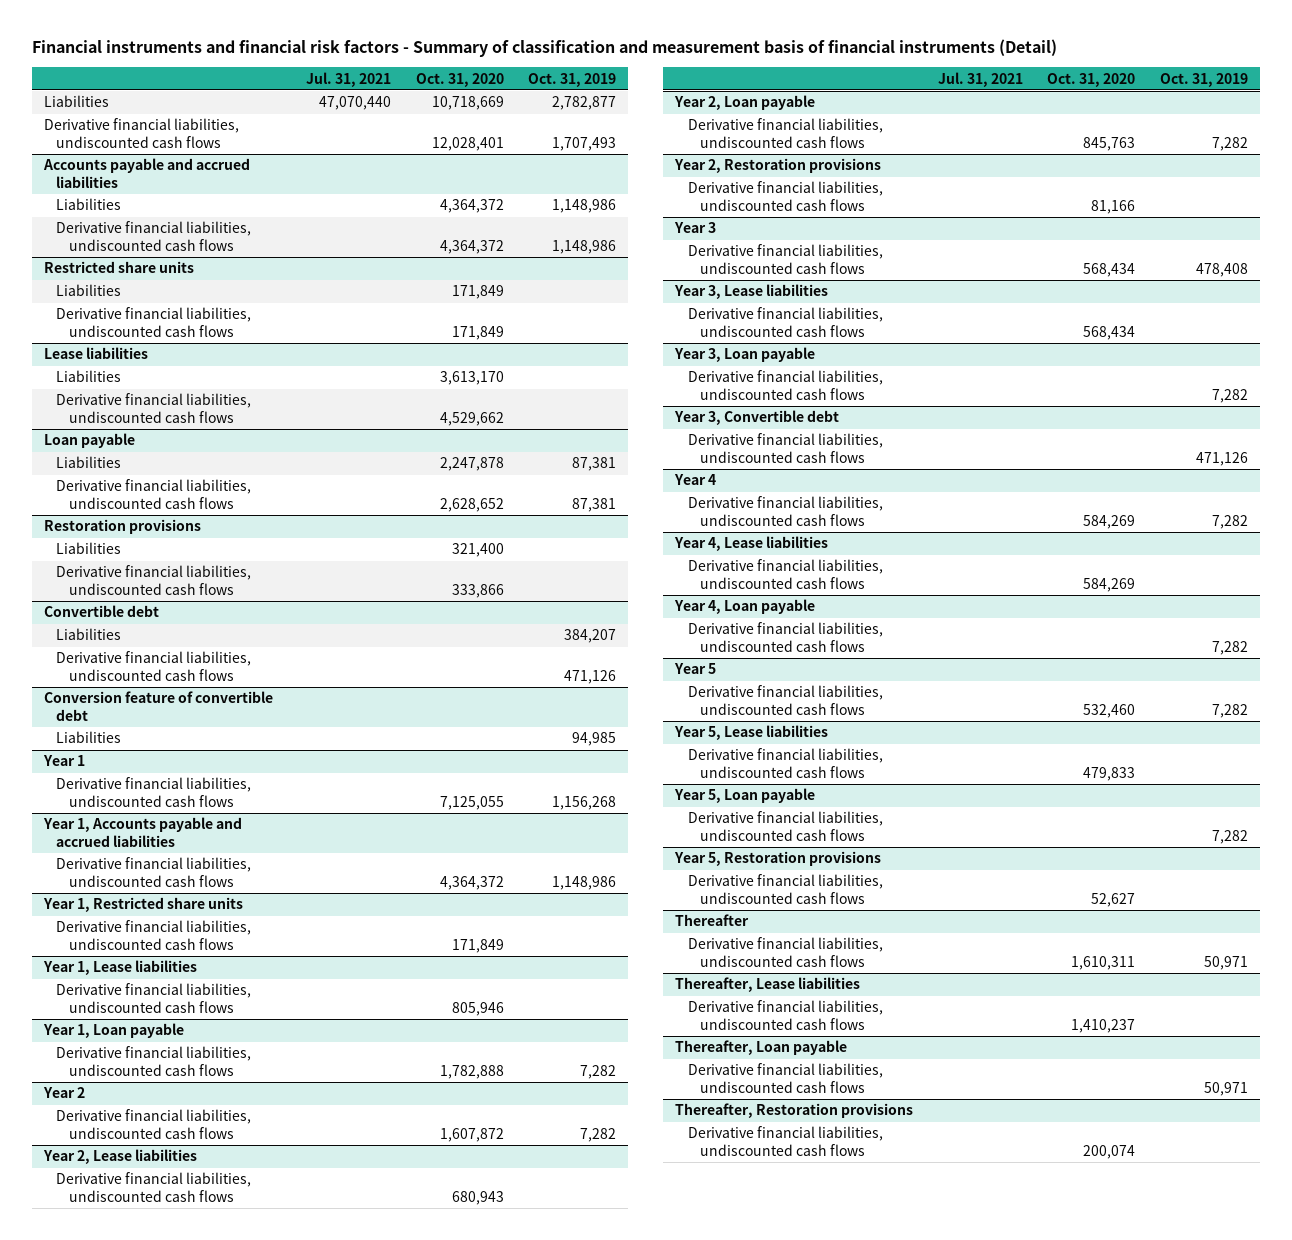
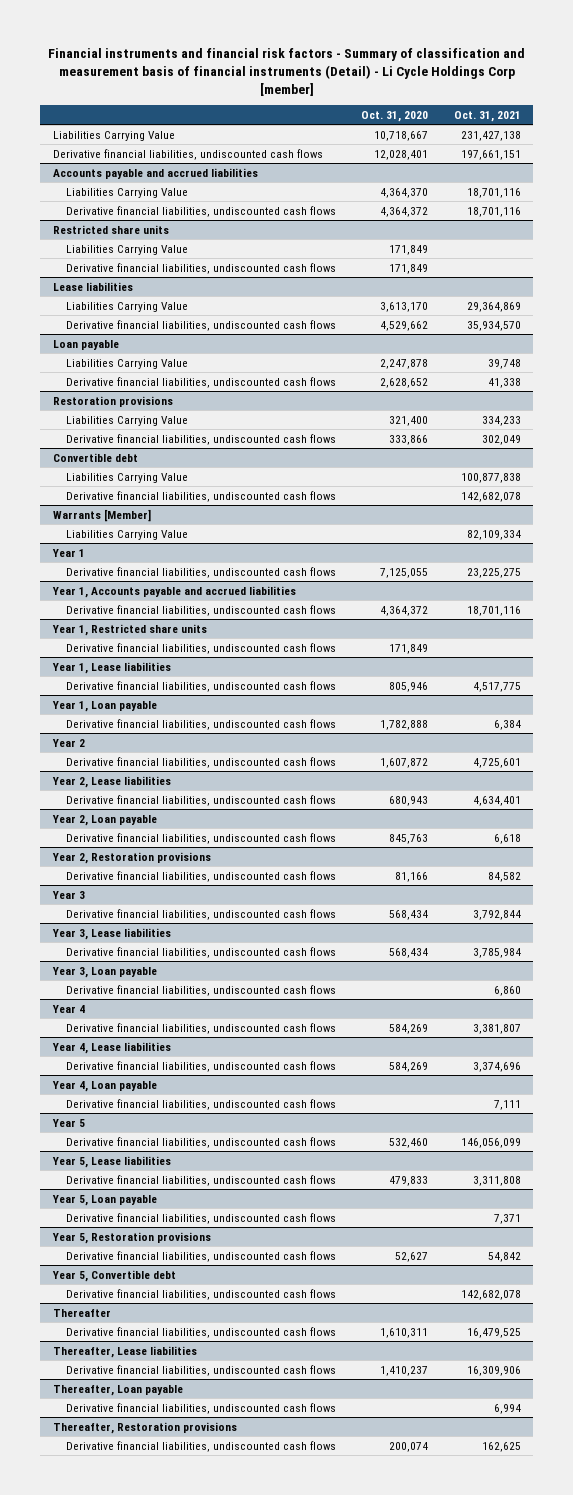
[31,39,1057,58] Financial instruments and financial risk factors - Summary of classification and measurement basis of financial instruments (Detail) -> [47,47,525,96] Financial instruments and financial risk factors - Summary of classification and measurement basis of financial instruments (Detail) - Li Cycle Holdings Corp [member]
[306,71,392,87] Jul. 31, 2021 -> none
[528,72,617,87] Oct. 31, 2019 -> none
none -> [453,110,521,122] Oct. 31, 2021
[44,95,110,108] Liabilities -> none
none -> [52,130,175,141] Liabilities Carrying Value
[56,198,122,211] Liabilities -> none
none -> [65,187,188,198] Liabilities Carrying Value
[56,284,122,297] Liabilities -> [65,244,188,255] Liabilities Carrying Value
[56,370,122,383] Liabilities -> [65,301,188,312] Liabilities Carrying Value
[56,456,122,469] Liabilities -> [65,358,188,369] Liabilities Carrying Value
[56,542,122,555] Liabilities -> [65,415,188,426] Liabilities Carrying Value
[56,628,122,641] Liabilities -> none
none -> [65,472,188,483] Liabilities Carrying Value
[44,691,274,721] Conversion feature of convertible debt -> none
[56,731,122,744] Liabilities -> none
none -> [52,508,151,522] Warrants [Member]
none -> [65,529,188,540] Liabilities Carrying Value
[674,410,840,426] Year 3, Convertible debt -> none
[687,433,883,463] Derivative financial liabilities, undiscounted cash flows -> none
none -> [51,1269,176,1282] Year 5, Convertible debt
none -> [65,1288,336,1300] Derivative financial liabilities, undiscounted cash flows

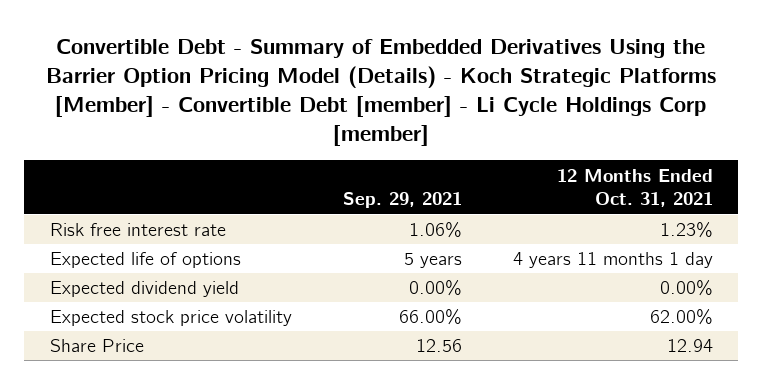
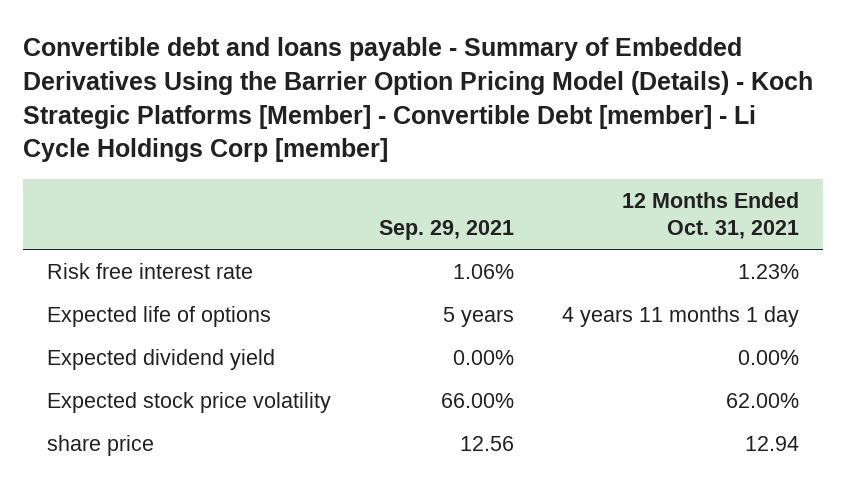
[46,38,717,147] Convertible Debt - Summary of Embedded Derivatives Using the Barrier Option Pricing Model (Details) - Koch Strategic Platforms [Member] - Convertible Debt [member] - Li Cycle Holdings Corp [member] -> [22,37,813,163] Convertible debt and loans payable - Summary of Embedded Derivatives Using the Barrier Option Pricing Model (Details) - Koch Strategic Platforms [Member] - Convertible Debt [member] - Li Cycle Holdings Corp [member]
[49,339,144,353] Share Price -> [46,435,154,457] share price

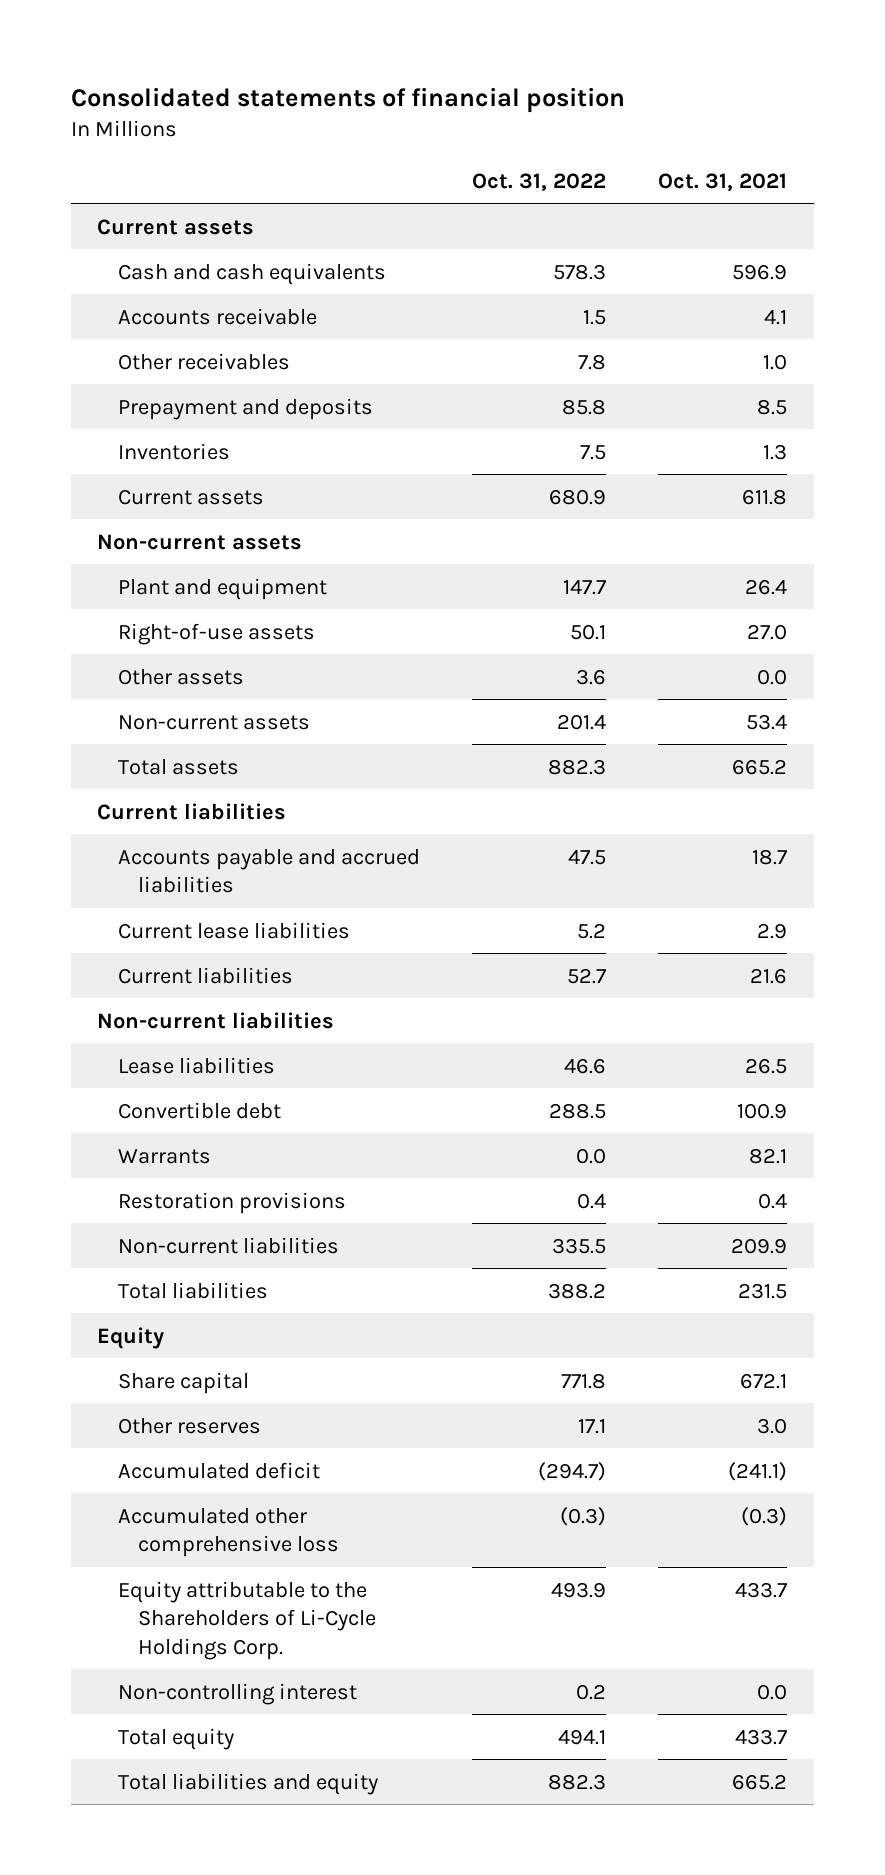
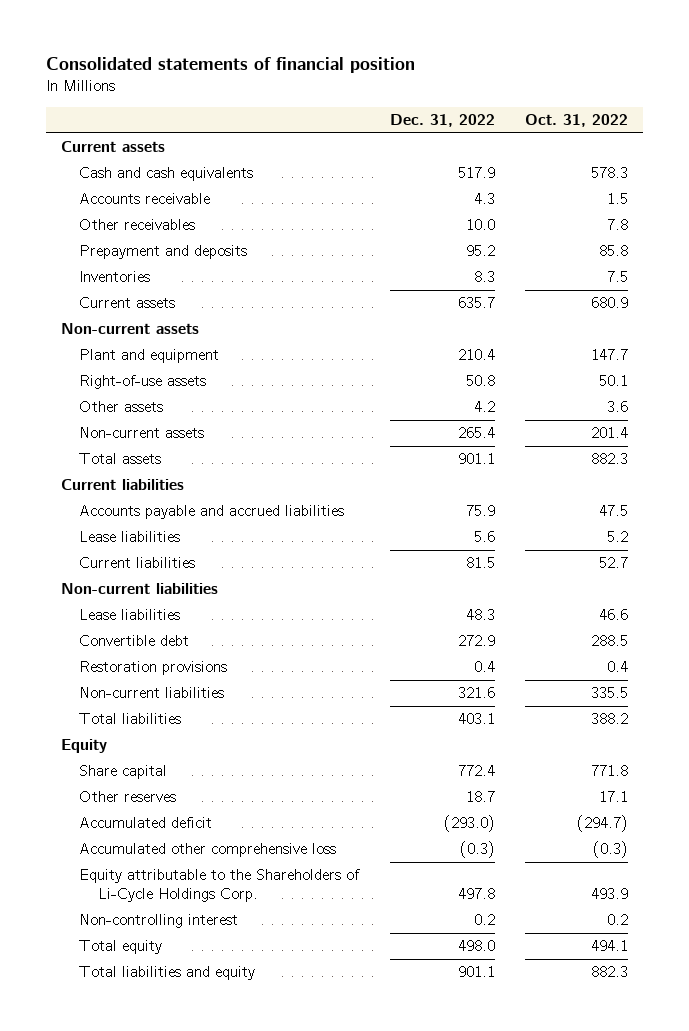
[658,172,788,191] Oct. 31, 2021 -> none
none -> [389,114,495,128] Dec. 31, 2022
[117,921,350,939] Current lease liabilities -> [79,531,181,543] Lease liabilities
[117,1148,211,1164] Warrants -> none

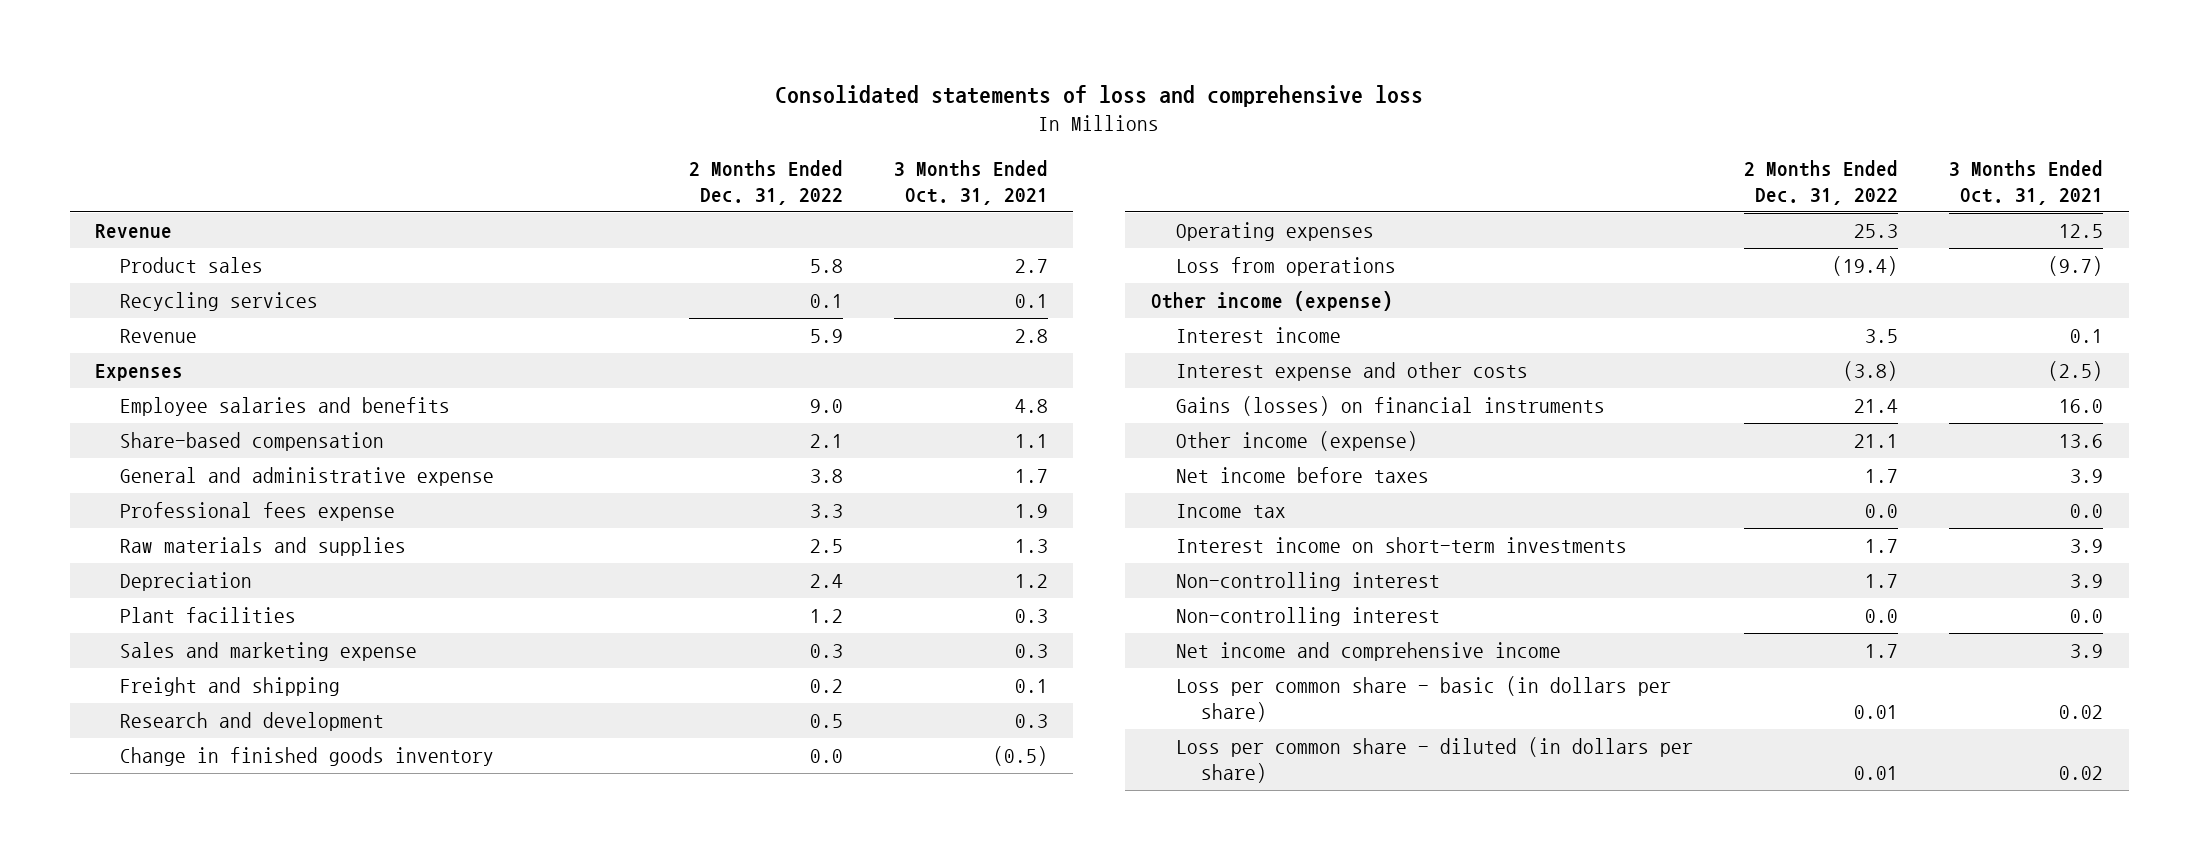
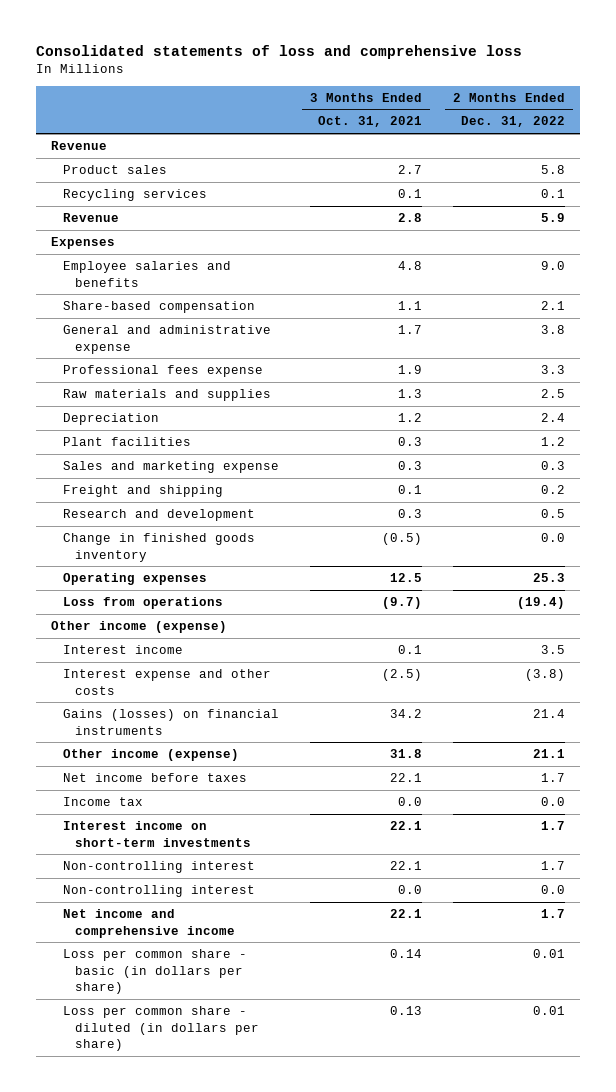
[2059,399,2104,414] 16.0 -> [389,709,422,719] 34.2
[2059,434,2104,449] 13.6 -> [389,749,422,759] 31.8
[2070,469,2104,484] 3.9 -> [389,773,422,783] 22.1
[2070,539,2104,554] 3.9 -> [389,821,422,831] 22.1
[2070,574,2104,589] 3.9 -> [389,861,422,871] 22.1
[2070,644,2104,659] 3.9 -> [389,909,422,919] 22.1
[2059,704,2104,719] 0.02 -> [389,949,422,959] 0.14
[2059,765,2104,780] 0.02 -> [389,1006,422,1016] 0.13

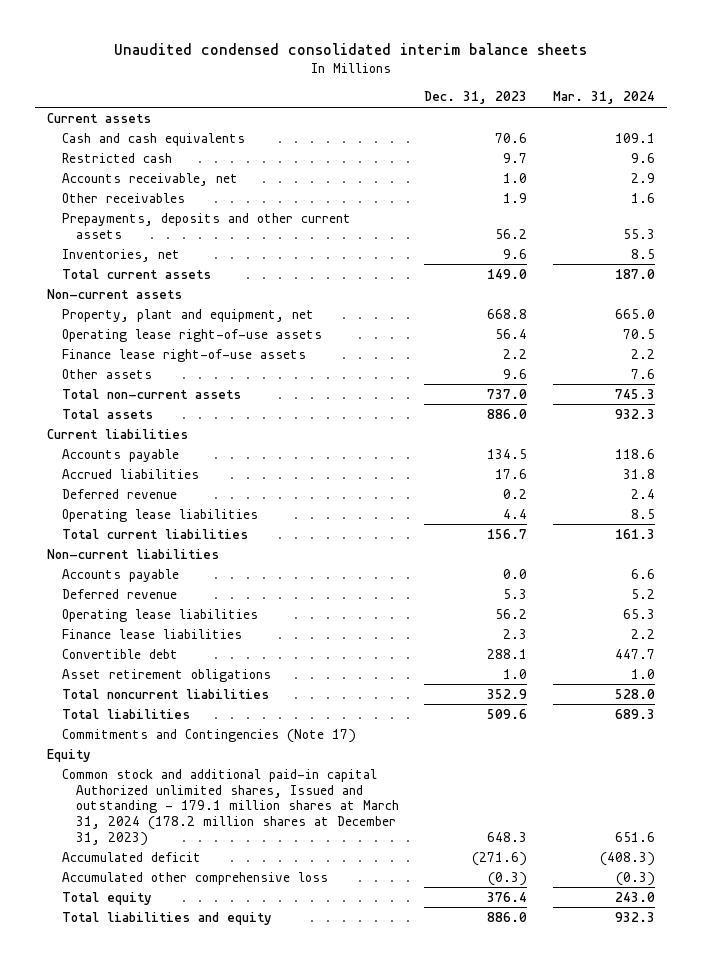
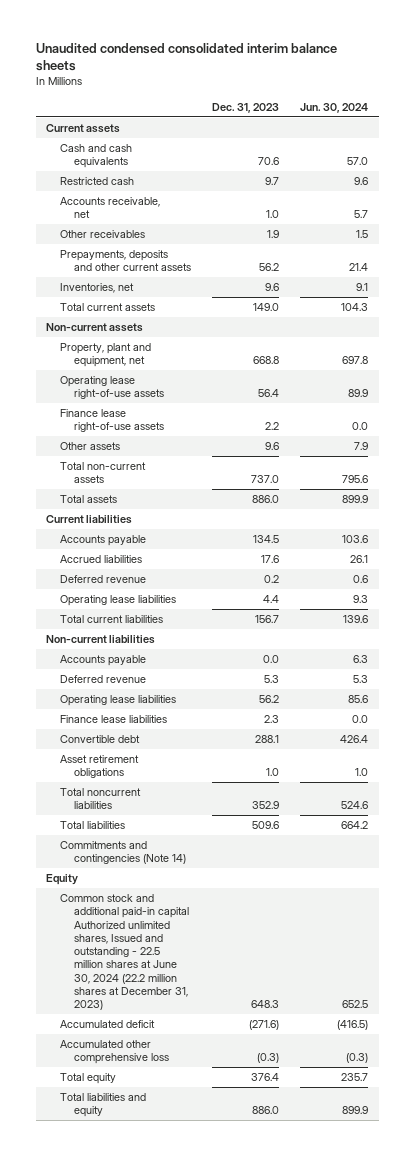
[552,91,655,105] Mar. 31, 2024 -> none
none -> [300,102,369,113] Jun. 30, 2024
[61,728,356,743] Commitments and Contingencies (Note 17) -> [59,841,186,865] Commitments and contingencies (Note 14)
[61,768,400,846] Common stock and additional paid-in capital Authorized unlimited shares, Issued and outstanding - 179.1 million shares at March 31, 2024 (178.2 million shares at December 31, 2023) -> [59,894,189,1011] Common stock and additional paid-in capital Authorized unlimited shares, Issued and outstanding - 22.5 million shares at June 30, 2024 (22.2 million shares at December 31, 2023)

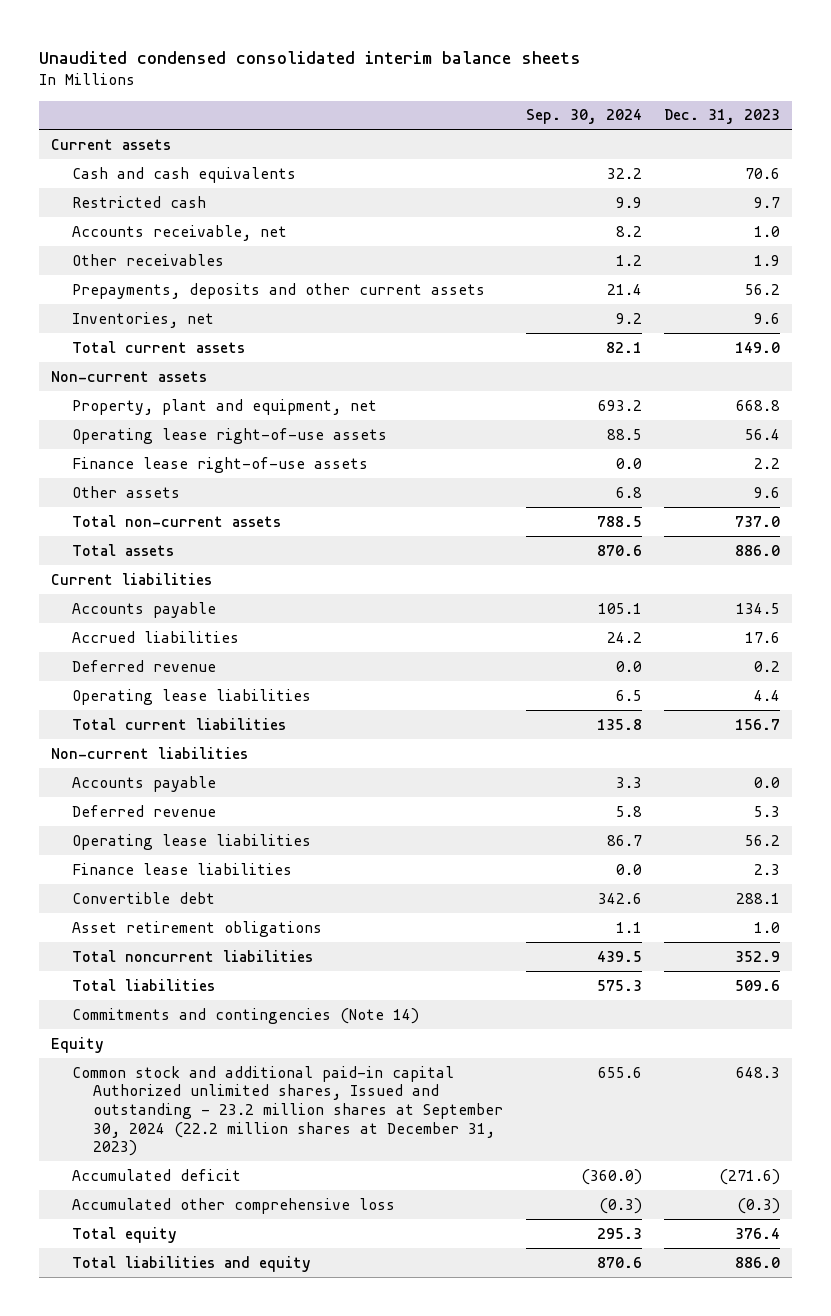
[300,102,369,113] Jun. 30, 2024 -> none
none -> [525,109,642,125] Sep. 30, 2024
[59,894,189,1011] Common stock and additional paid-in capital Authorized unlimited shares, Issued and outstanding - 22.5 million shares at June 30, 2024 (22.2 million shares at December 31, 2023) -> [71,1065,503,1157] Common stock and additional paid-in capital Authorized unlimited shares, Issued and outstanding - 23.2 million shares at September 30, 2024 (22.2 million shares at December 31, 2023)

